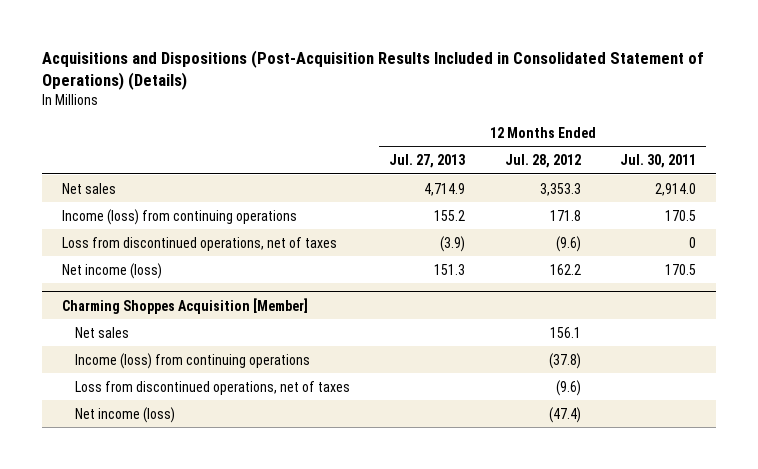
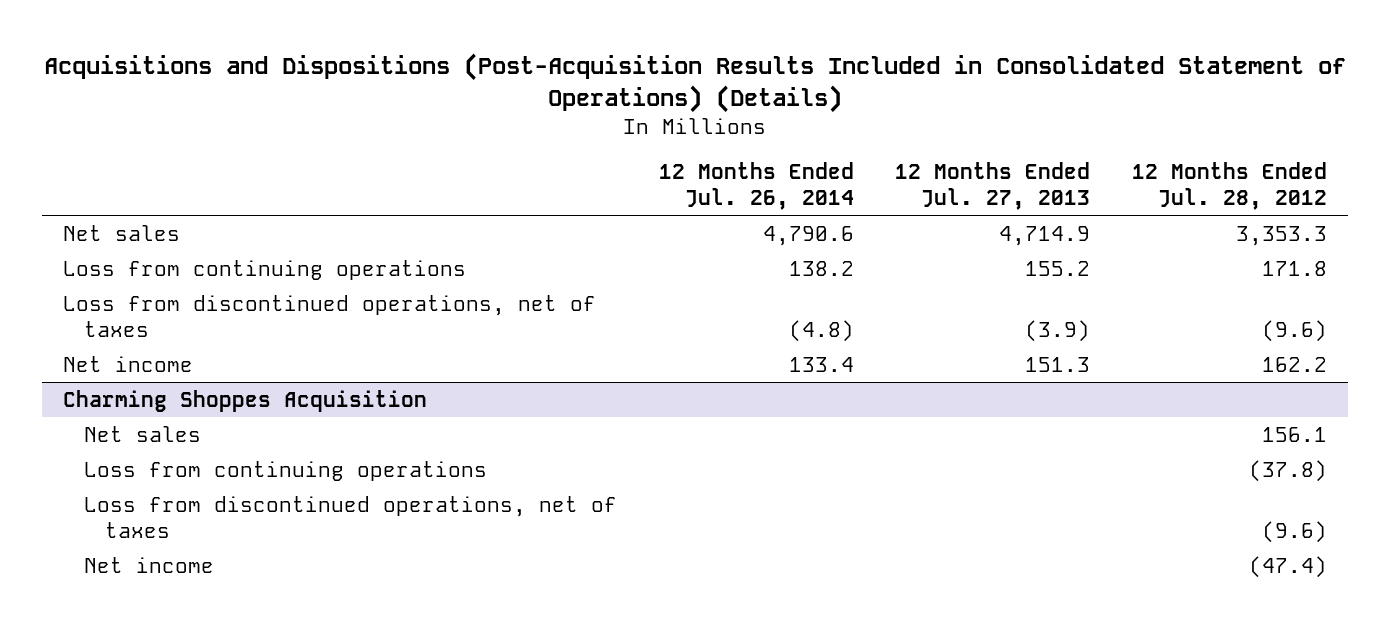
[619,154,696,169] Jul. 30, 2011 -> none
none -> [658,162,854,211] 12 Months Ended Jul. 26, 2014
[62,208,298,225] Income (loss) from continuing operations -> [62,259,466,280] Loss from continuing operations
[62,262,163,279] Net income (loss) -> [62,355,193,372] Net income
[62,297,309,314] Charming Shoppes Acquisition [Member] -> [62,389,427,412] Charming Shoppes Acquisition
[74,352,310,369] Income (loss) from continuing operations -> [83,460,487,481] Loss from continuing operations
[74,406,175,423] Net income (loss) -> [83,556,214,573] Net income

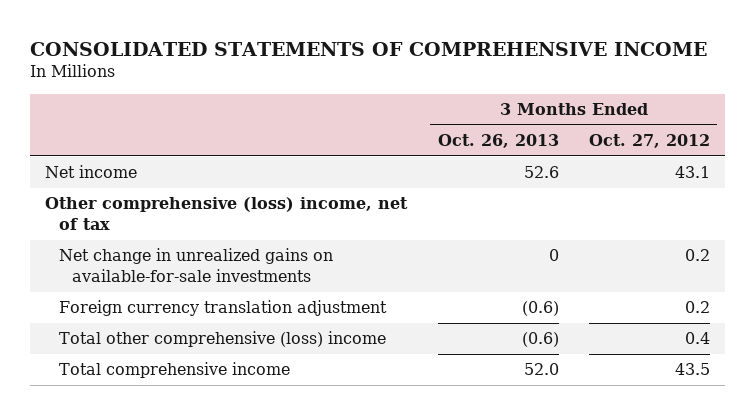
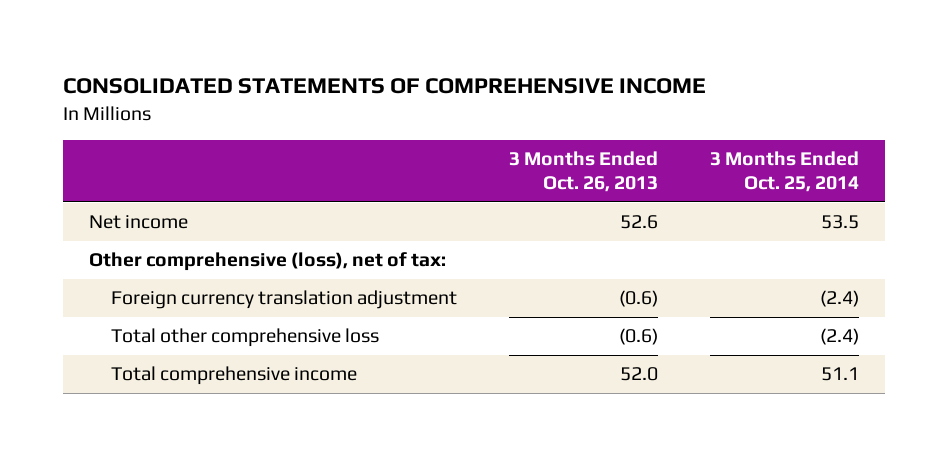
[588,134,710,149] Oct. 27, 2012 -> none
none -> [709,150,859,193] 3 Months Ended Oct. 25, 2014
[58,248,333,283] Net change in unrealized gains on available-for-sale investments -> none
[45,197,409,231] Other comprehensive (loss) income, net of tax -> [88,252,446,272] Other comprehensive (loss), net of tax:
[58,331,386,348] Total other comprehensive (loss) income -> [110,328,379,348] Total other comprehensive loss

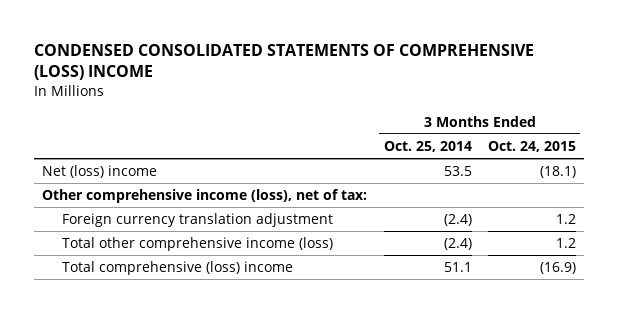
[62,78,706,95] CONSOLIDATED STATEMENTS OF COMPREHENSIVE INCOME -> [34,43,535,81] CONDENSED CONSOLIDATED STATEMENTS OF COMPREHENSIVE (LOSS) INCOME
[508,150,658,193] 3 Months Ended Oct. 26, 2013 -> none
none -> [487,141,576,153] Oct. 24, 2015
[88,215,188,230] Net income -> [42,165,158,179] Net (loss) income
[88,252,446,272] Other comprehensive (loss), net of tax: -> [42,189,368,204] Other comprehensive income (loss), net of tax:
[110,328,379,348] Total other comprehensive loss -> [62,237,334,252] Total other comprehensive income (loss)
[110,366,357,386] Total comprehensive income -> [62,261,294,276] Total comprehensive (loss) income

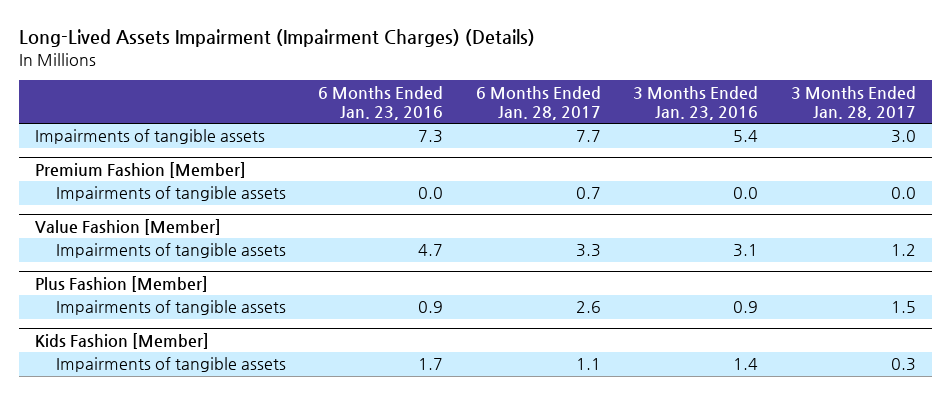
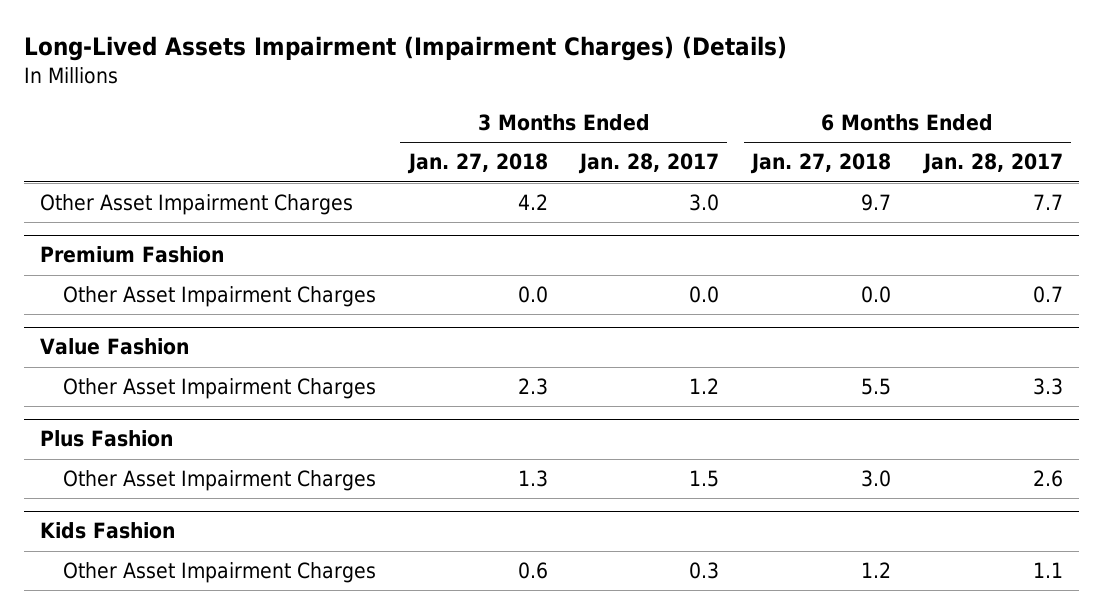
[318,85,444,120] 6 Months Ended Jan. 23, 2016 -> none
[633,85,759,120] 3 Months Ended Jan. 23, 2016 -> none
none -> [406,153,548,175] Jan. 27, 2018
none -> [749,153,891,175] Jan. 27, 2018
[55,186,286,202] Impairments of tangible assets -> none
[35,129,266,145] Impairments of tangible assets -> [39,194,353,216] Other Asset Impairment Charges
[35,161,247,178] Premium Fashion [Member] -> [39,246,224,264] Premium Fashion
none -> [62,286,376,308] Other Asset Impairment Charges
[35,218,222,235] Value Fashion [Member] -> [39,338,189,356] Value Fashion
[55,243,286,259] Impairments of tangible assets -> [62,378,376,400] Other Asset Impairment Charges
[35,275,209,292] Plus Fashion [Member] -> [39,430,173,448] Plus Fashion
[55,300,286,316] Impairments of tangible assets -> [62,470,376,492] Other Asset Impairment Charges
[35,332,210,349] Kids Fashion [Member] -> [39,522,175,540] Kids Fashion
[55,357,286,373] Impairments of tangible assets -> [62,562,376,584] Other Asset Impairment Charges

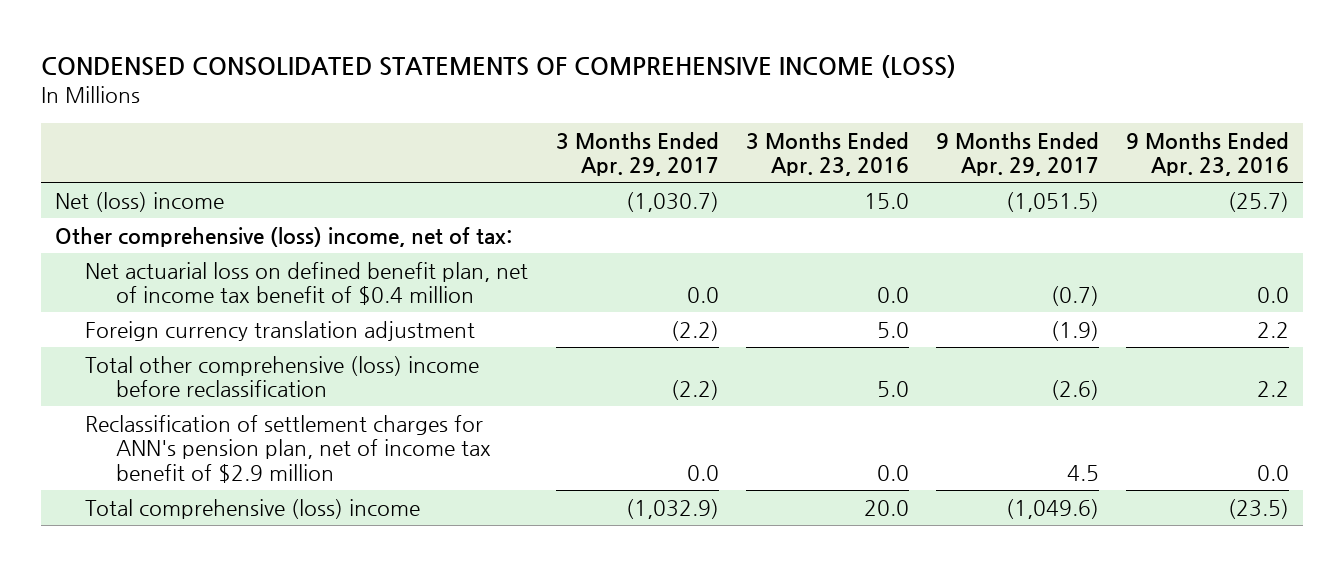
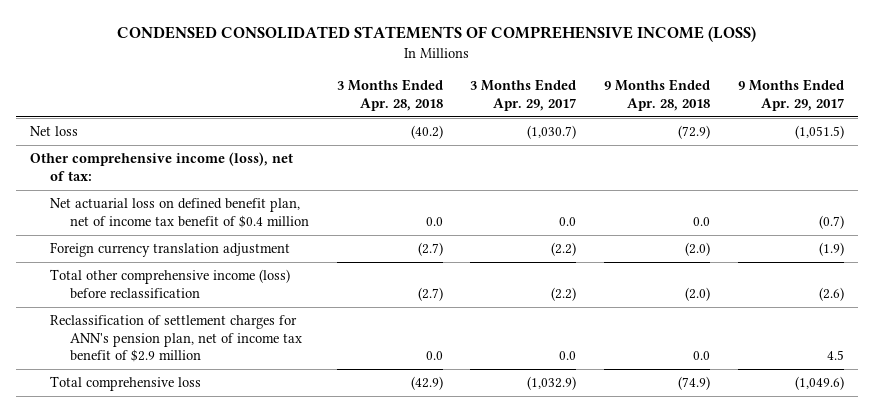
[745,131,909,177] 3 Months Ended Apr. 23, 2016 -> none
[1126,131,1290,177] 9 Months Ended Apr. 23, 2016 -> none
none -> [336,79,443,111] 3 Months Ended Apr. 28, 2018
none -> [603,79,710,111] 9 Months Ended Apr. 28, 2018
[54,191,224,212] Net (loss) income -> [29,126,78,137] Net loss
[54,226,512,247] Other comprehensive (loss) income, net of tax: -> [29,152,293,181] Other comprehensive income (loss), net of tax:
[85,355,480,398] Total other comprehensive (loss) income before reclassification -> [49,269,290,299] Total other comprehensive income (loss) before reclassification
[85,498,421,519] Total comprehensive (loss) income -> [49,376,201,392] Total comprehensive loss

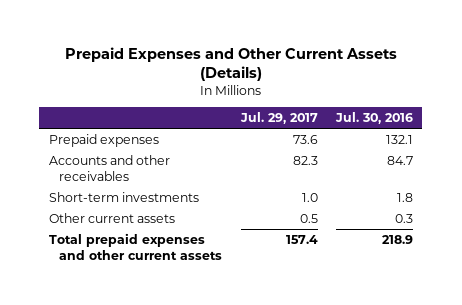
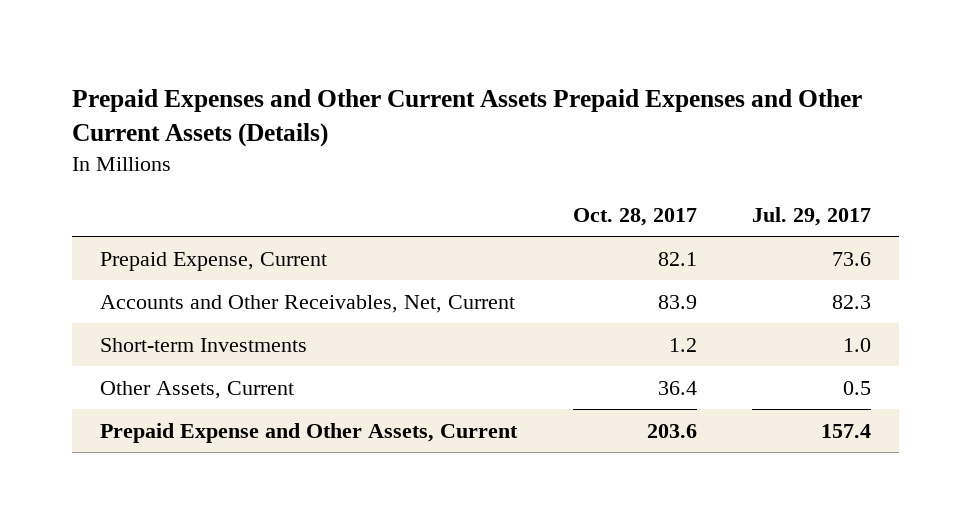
[64,46,397,81] Prepaid Expenses and Other Current Assets (Details) -> [72,88,863,148] Prepaid Expenses and Other Current Assets Prepaid Expenses and Other Current Assets (Details)
[335,112,414,125] Jul. 30, 2016 -> none
none -> [572,208,697,227] Oct. 28, 2017
[48,134,159,148] Prepaid expenses -> [100,251,328,271] Prepaid Expense, Current
[48,155,170,181] Accounts and other receivables -> [100,294,516,313] Accounts and Other Receivables, Net, Current
[48,192,199,203] Short-term investments -> [100,337,308,352] Short-term Investments
[48,213,175,224] Other current assets -> [100,380,295,399] Other Assets, Current
[48,233,223,260] Total prepaid expenses and other current assets -> [100,422,519,443] Prepaid Expense and Other Assets, Current

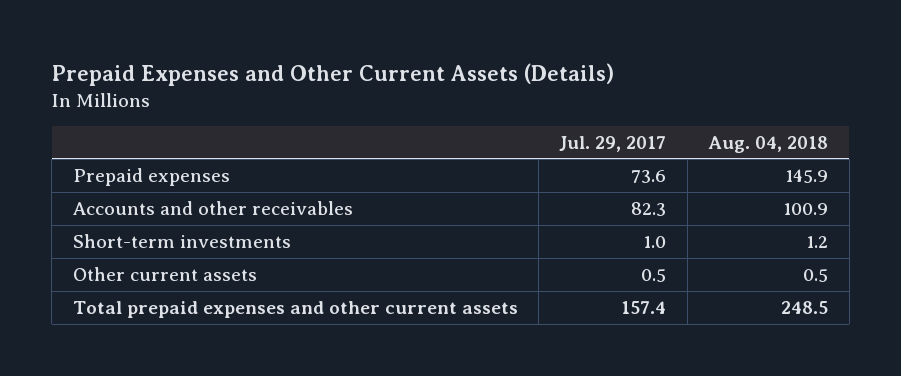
[72,88,863,148] Prepaid Expenses and Other Current Assets Prepaid Expenses and Other Current Assets (Details) -> [51,63,614,87] Prepaid Expenses and Other Current Assets (Details)
[572,208,697,227] Oct. 28, 2017 -> none
none -> [708,135,829,153] Aug. 04, 2018
[100,251,328,271] Prepaid Expense, Current -> [72,167,230,186] Prepaid expenses
[100,294,516,313] Accounts and Other Receivables, Net, Current -> [72,200,353,215] Accounts and other receivables
[100,337,308,352] Short-term Investments -> [72,233,291,248] Short-term investments
[100,380,295,399] Other Assets, Current -> [72,266,257,281] Other current assets
[100,422,519,443] Prepaid Expense and Other Assets, Current -> [72,300,518,318] Total prepaid expenses and other current assets

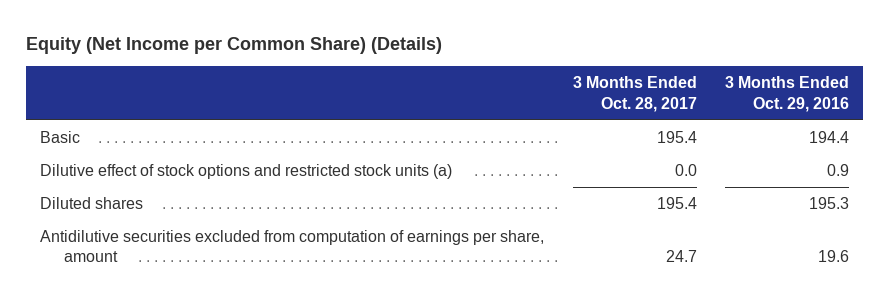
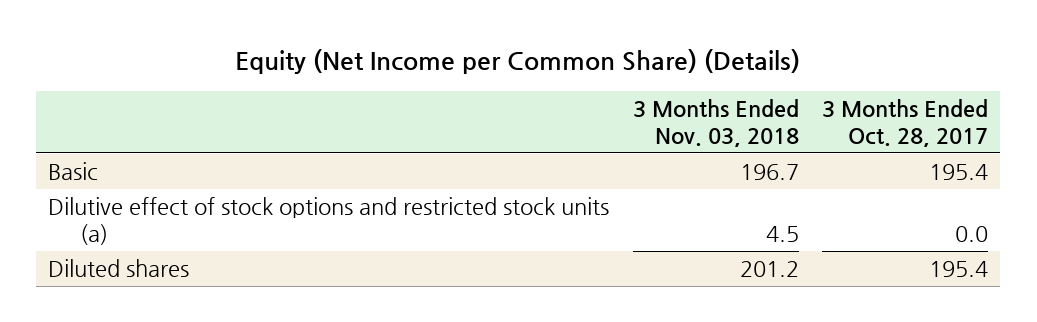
[725,76,850,112] 3 Months Ended Oct. 29, 2016 -> none
none -> [632,98,799,147] 3 Months Ended Nov. 03, 2018
[40,229,545,263] Antidilutive securities excluded from computation of earnings per share, amount -> none

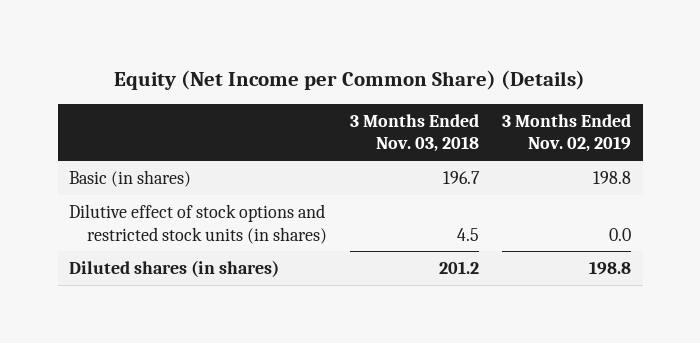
[822,98,989,147] 3 Months Ended Oct. 28, 2017 -> none
none -> [502,113,632,153] 3 Months Ended Nov. 02, 2019
[48,161,99,180] Basic -> [69,169,192,187] Basic (in shares)
[48,196,610,246] Dilutive effect of stock options and restricted stock units (a) -> [69,203,327,244] Dilutive effect of stock options and restricted stock units (in shares)
[48,258,190,277] Diluted shares -> [69,259,280,277] Diluted shares (in shares)

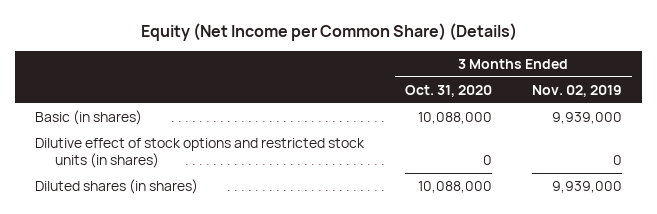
[350,113,480,153] 3 Months Ended Nov. 03, 2018 -> none
none -> [404,84,492,97] Oct. 31, 2020
[593,170,632,184] 198.8 -> [551,112,622,125] 9,939,000
[609,227,632,241] 0.0 -> [612,154,622,165] 0
[589,260,632,275] 198.8 -> [551,181,622,194] 9,939,000

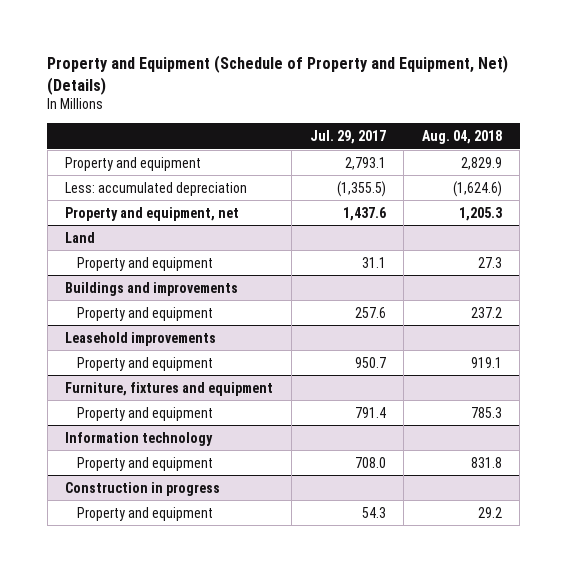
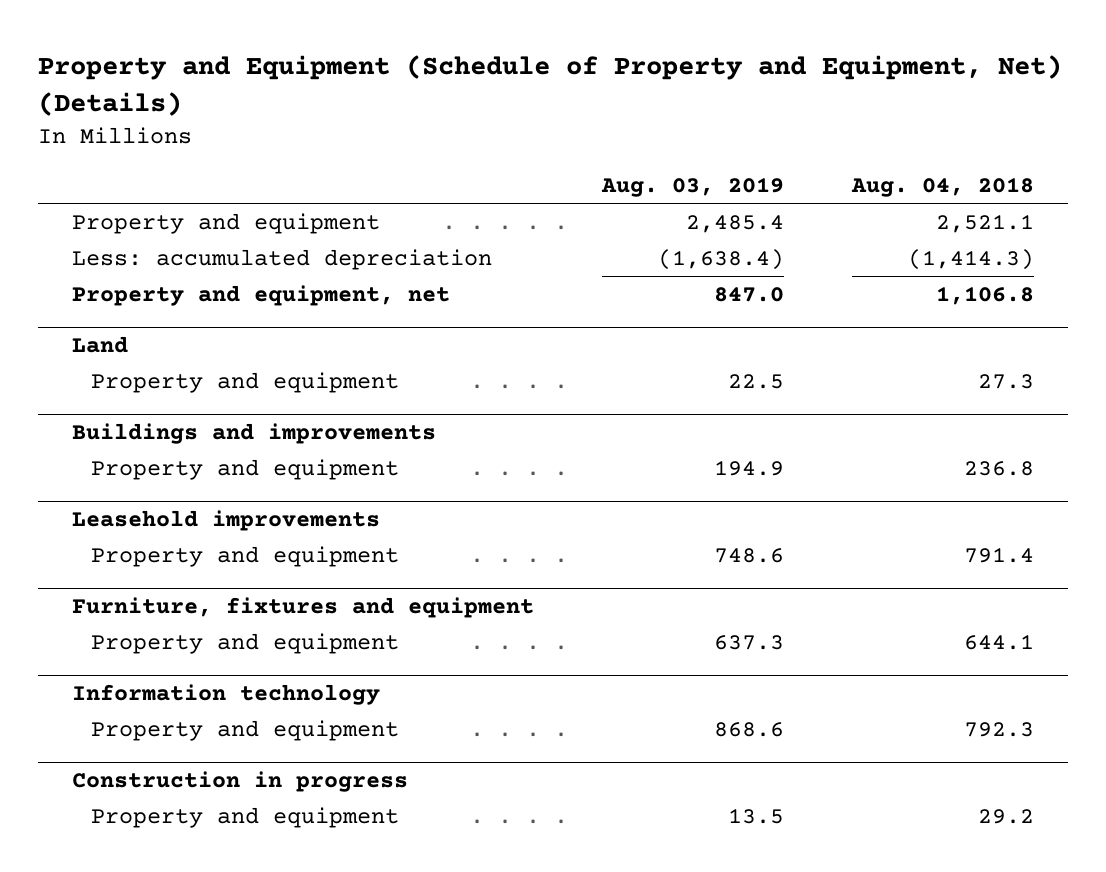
[309,129,386,144] Jul. 29, 2017 -> none
none -> [600,176,784,197] Aug. 03, 2019
[460,156,502,170] 2,829.9 -> [936,213,1035,233] 2,521.1
[452,180,502,197] (1,624.6) -> [908,248,1035,270] (1,414.3)
[458,206,502,221] 1,205.3 -> [936,285,1035,305] 1,106.8
[470,306,502,318] 237.2 -> [964,460,1035,476] 236.8
[470,356,502,368] 919.1 -> [964,546,1035,563] 791.4
[470,406,502,418] 785.3 -> [964,633,1035,650] 644.1
[470,456,502,468] 831.8 -> [964,721,1035,737] 792.3

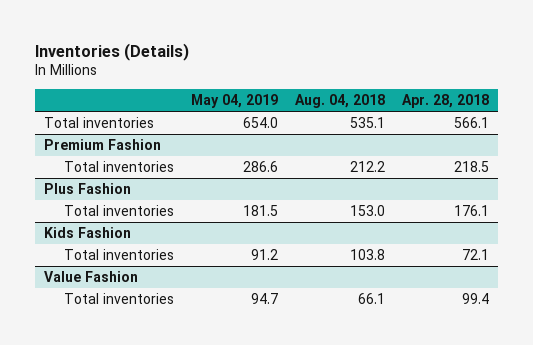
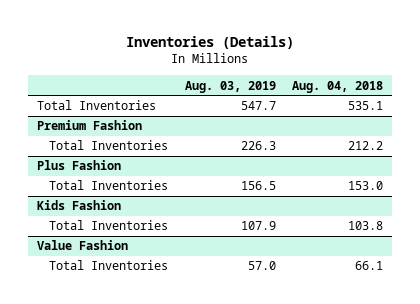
[190,93,278,108] May 04, 2019 -> none
[402,93,490,108] Apr. 28, 2018 -> none
none -> [184,80,276,93] Aug. 03, 2019
[43,116,154,128] Total inventories -> [36,100,156,111] Total Inventories
[63,160,174,172] Total inventories -> [48,140,168,151] Total Inventories
[63,204,174,216] Total inventories -> [48,180,168,191] Total Inventories
[63,248,174,260] Total inventories -> [48,220,168,231] Total Inventories
[63,292,174,304] Total inventories -> [48,260,168,271] Total Inventories

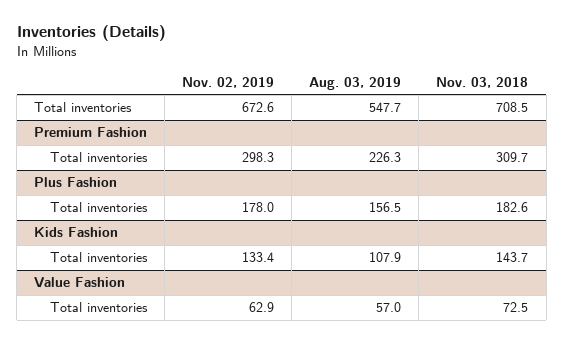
[292,80,384,93] Aug. 04, 2018 -> none
none -> [182,76,275,88] Nov. 02, 2019
none -> [436,76,529,88] Nov. 03, 2018
[36,100,156,111] Total Inventories -> [34,102,133,113] Total inventories
[48,140,168,151] Total Inventories -> [50,152,149,163] Total inventories
[48,180,168,191] Total Inventories -> [50,202,149,213] Total inventories
[48,220,168,231] Total Inventories -> [50,252,149,263] Total inventories
[48,260,168,271] Total Inventories -> [50,302,149,313] Total inventories

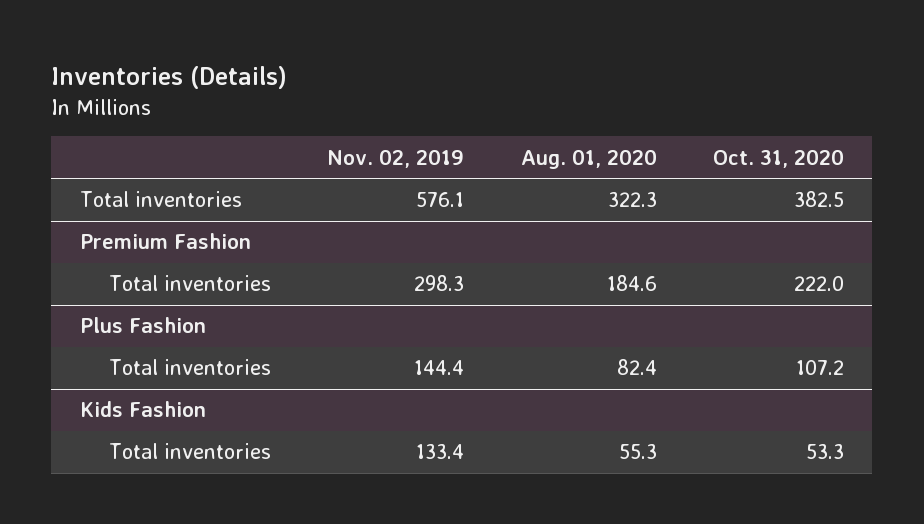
[309,76,402,90] Aug. 03, 2019 -> none
[436,76,529,88] Nov. 03, 2018 -> none
none -> [520,148,657,169] Aug. 01, 2020
none -> [713,148,845,168] Oct. 31, 2020
[242,102,275,113] 672.6 -> [416,192,465,208] 576.1
[242,202,275,213] 178.0 -> [414,360,465,376] 144.4
[34,277,126,289] Value Fashion -> none
[50,302,149,313] Total inventories -> none

